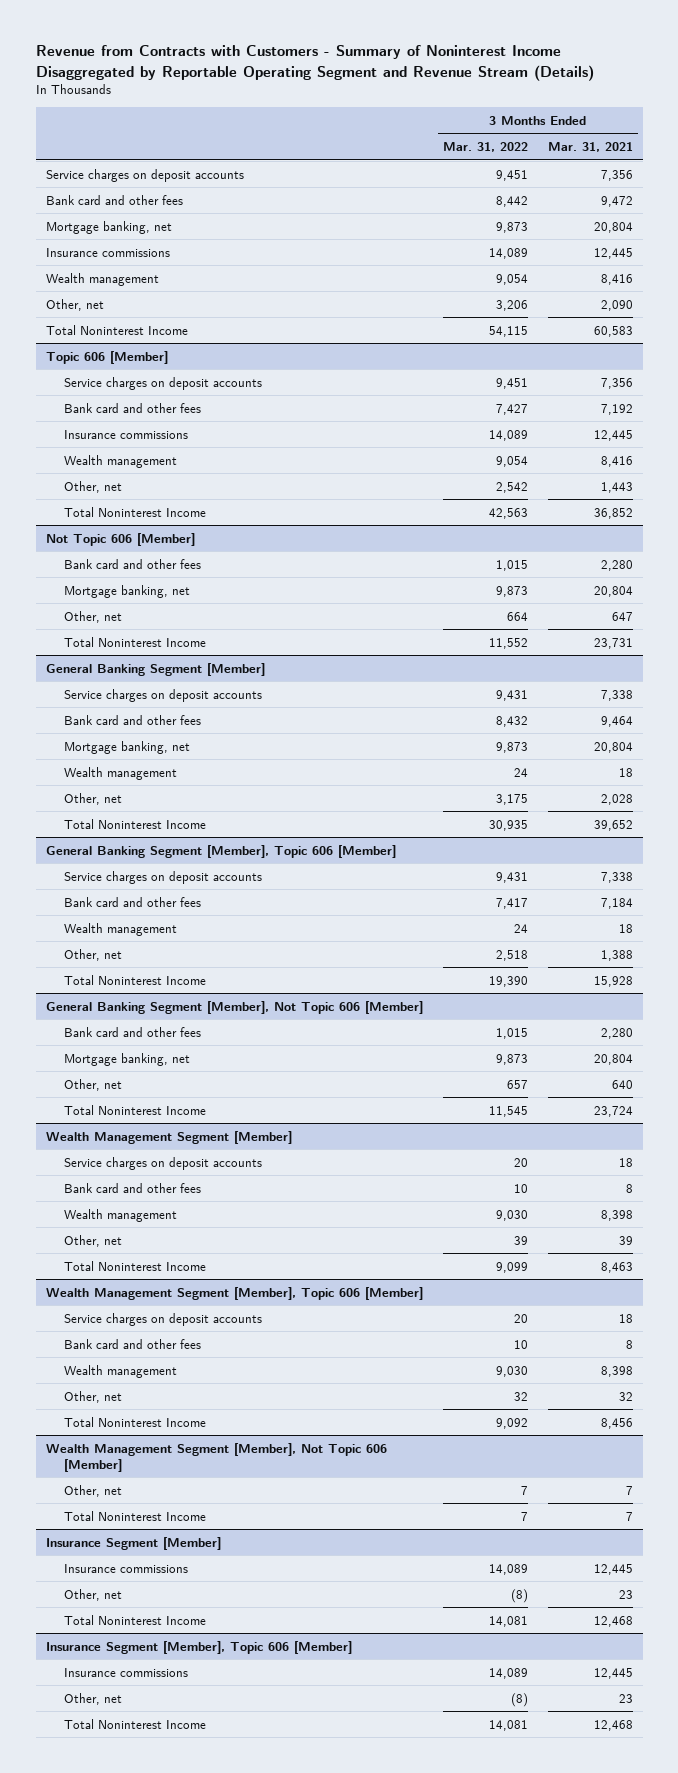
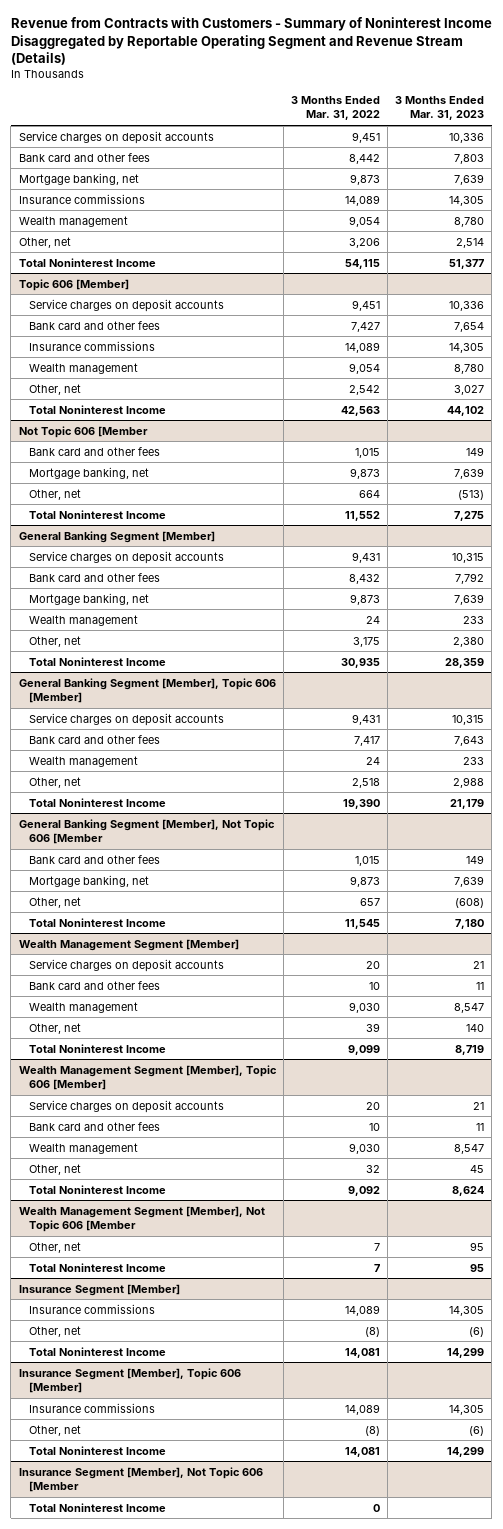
[547,142,633,153] Mar. 31, 2021 -> none
none -> [395,95,485,121] 3 Months Ended Mar. 31, 2023
[45,532,195,546] Not Topic 606 [Member] -> [18,425,148,438] Not Topic 606 [Member
[45,1000,423,1014] General Banking Segment [Member], Not Topic 606 [Member] -> [18,818,275,845] General Banking Segment [Member], Not Topic 606 [Member
[45,1442,387,1472] Wealth Management Segment [Member], Not Topic 606 [Member] -> [18,1205,265,1233] Wealth Management Segment [Member], Not Topic 606 [Member
none -> [18,1466,263,1493] Insurance Segment [Member], Not Topic 606 [Member
none -> [28,1502,166,1512] Total Noninterest Income

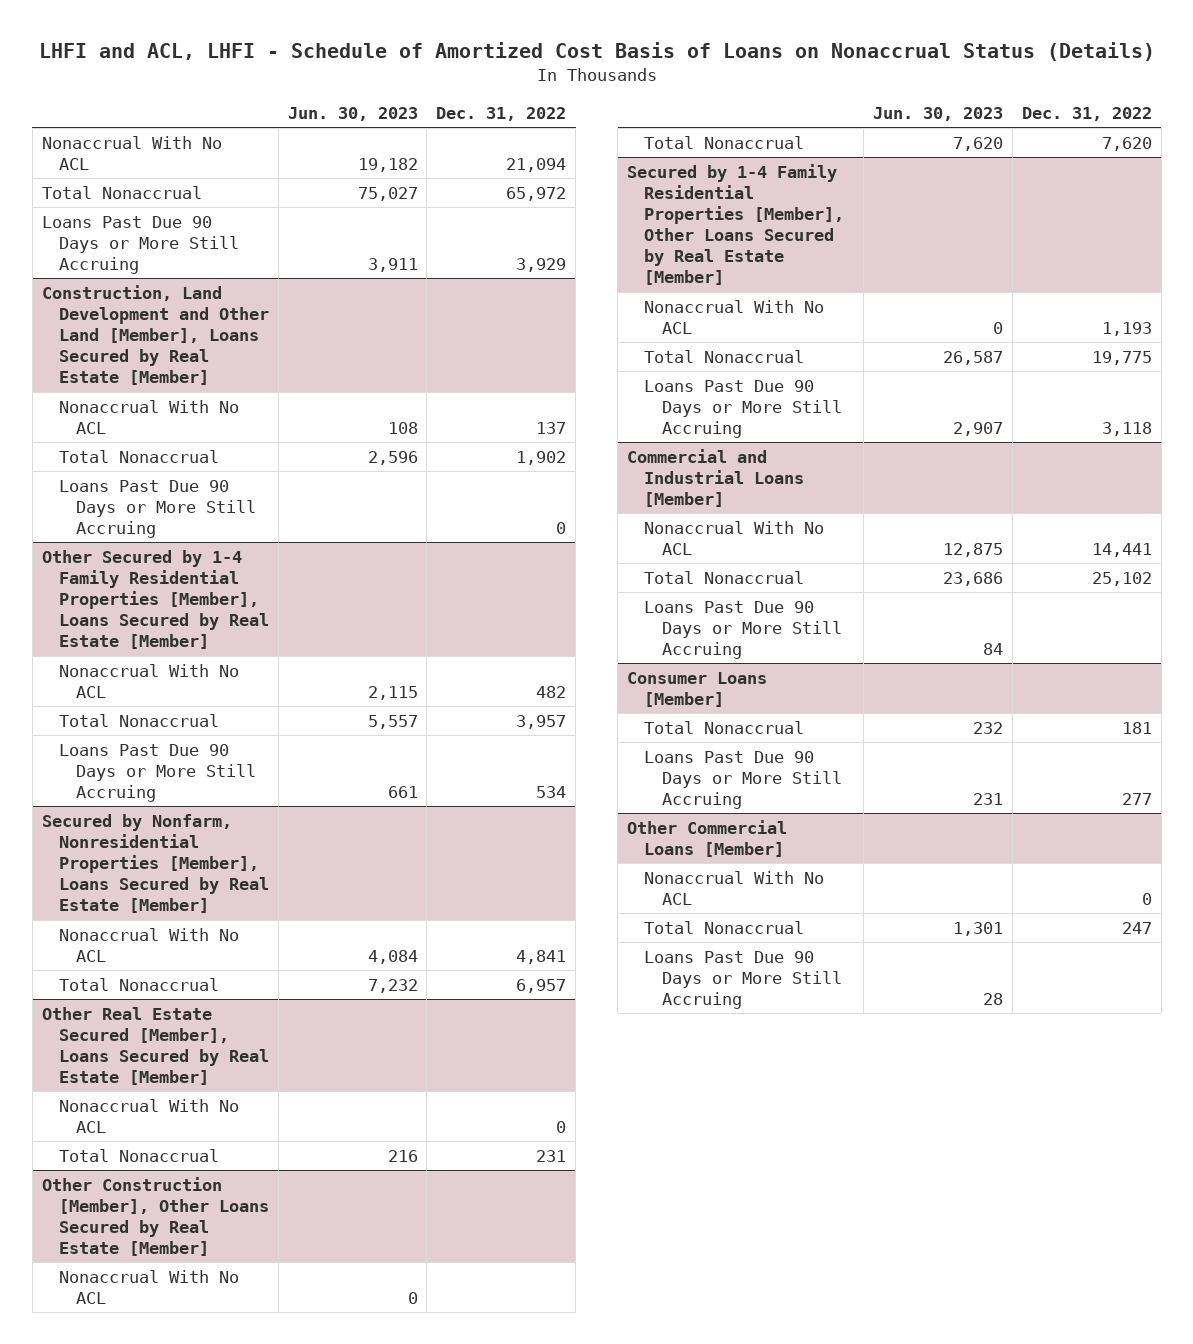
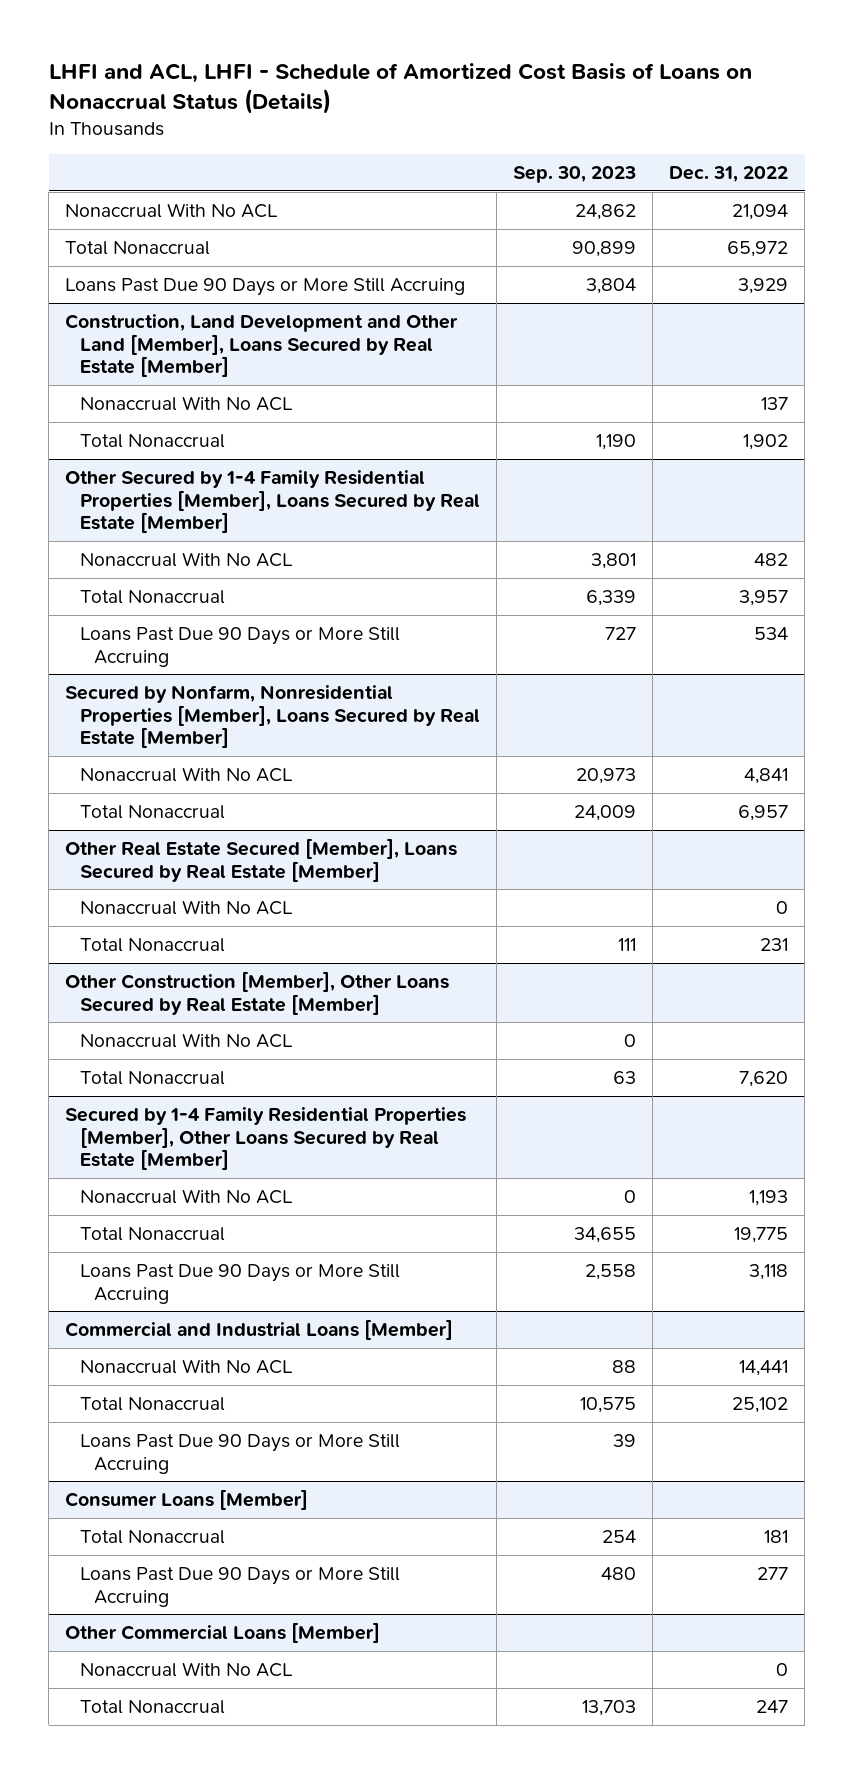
[287,106,418,121] Jun. 30, 2023 -> none
none -> [512,166,636,184] Sep. 30, 2023
[58,479,257,538] Loans Past Due 90 Days or More Still Accruing -> none
[644,950,842,1009] Loans Past Due 90 Days or More Still Accruing -> none

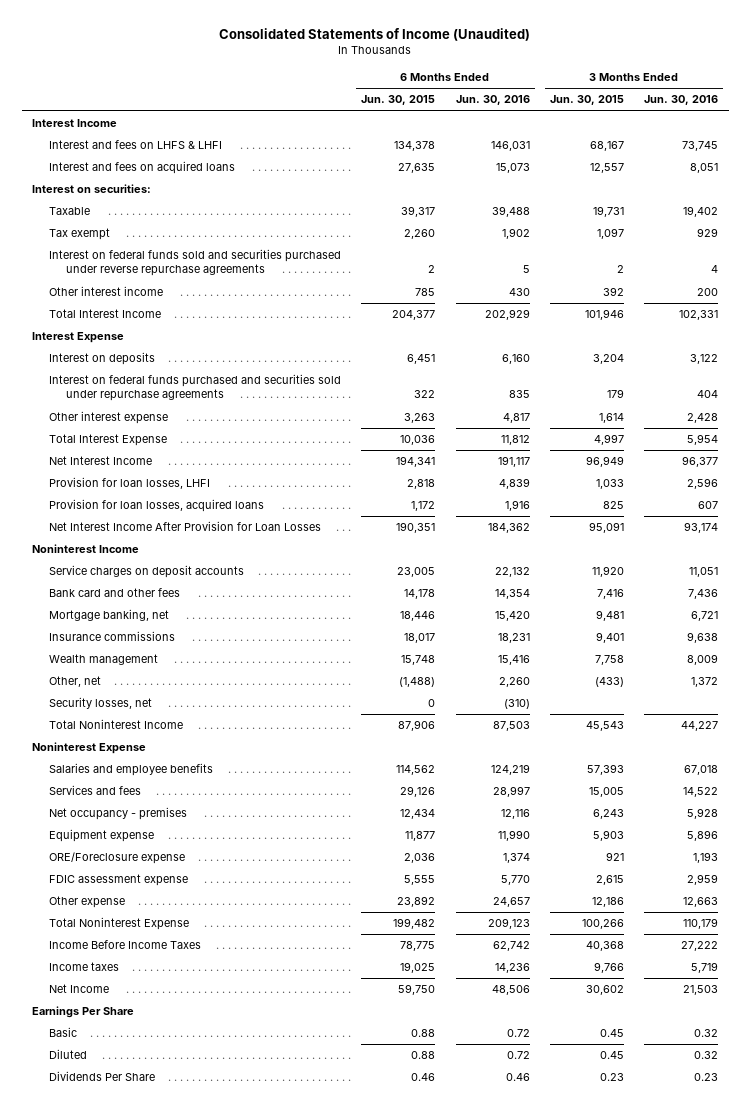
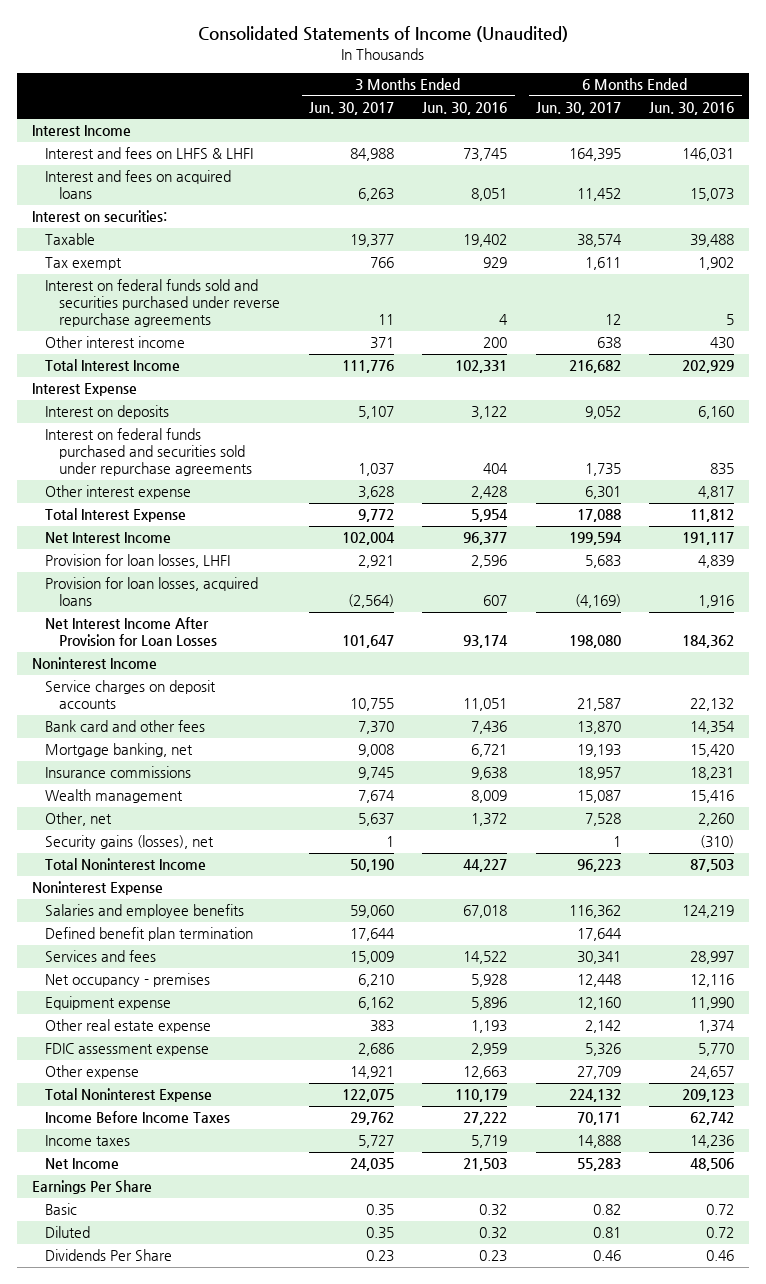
[361,95,436,106] Jun. 30, 2015 -> none
[549,95,624,106] Jun. 30, 2015 -> none
none -> [308,101,394,115] Jun. 30, 2017
none -> [535,101,621,115] Jun. 30, 2017
[48,697,152,710] Security losses, net -> [45,835,215,850] Security gains (losses), net
none -> [45,927,254,942] Defined benefit plan termination
[48,852,185,865] ORE/Foreclosure expense -> [45,1019,212,1034] Other real estate expense

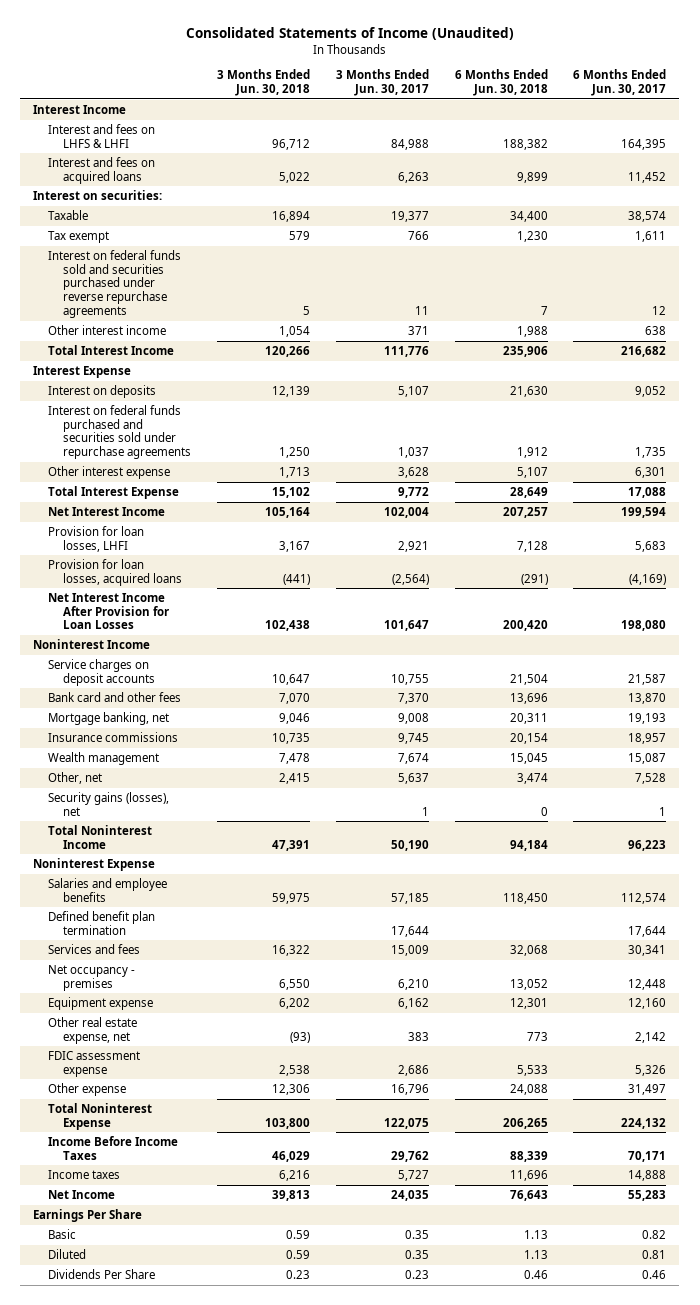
[422,101,508,115] Jun. 30, 2016 -> none
[649,101,735,115] Jun. 30, 2016 -> none
none -> [216,69,310,97] 3 Months Ended Jun. 30, 2018
none -> [454,69,548,97] 6 Months Ended Jun. 30, 2018
[349,905,394,919] 59,060 -> [390,892,429,904] 57,185
[568,905,621,919] 116,362 -> [621,892,667,904] 112,574
[45,1019,212,1034] Other real estate expense -> [48,1016,138,1044] Other real estate expense, net
[349,1066,394,1080] 14,921 -> [390,1083,429,1095] 16,796
[576,1066,621,1080] 27,709 -> [628,1083,667,1095] 31,497

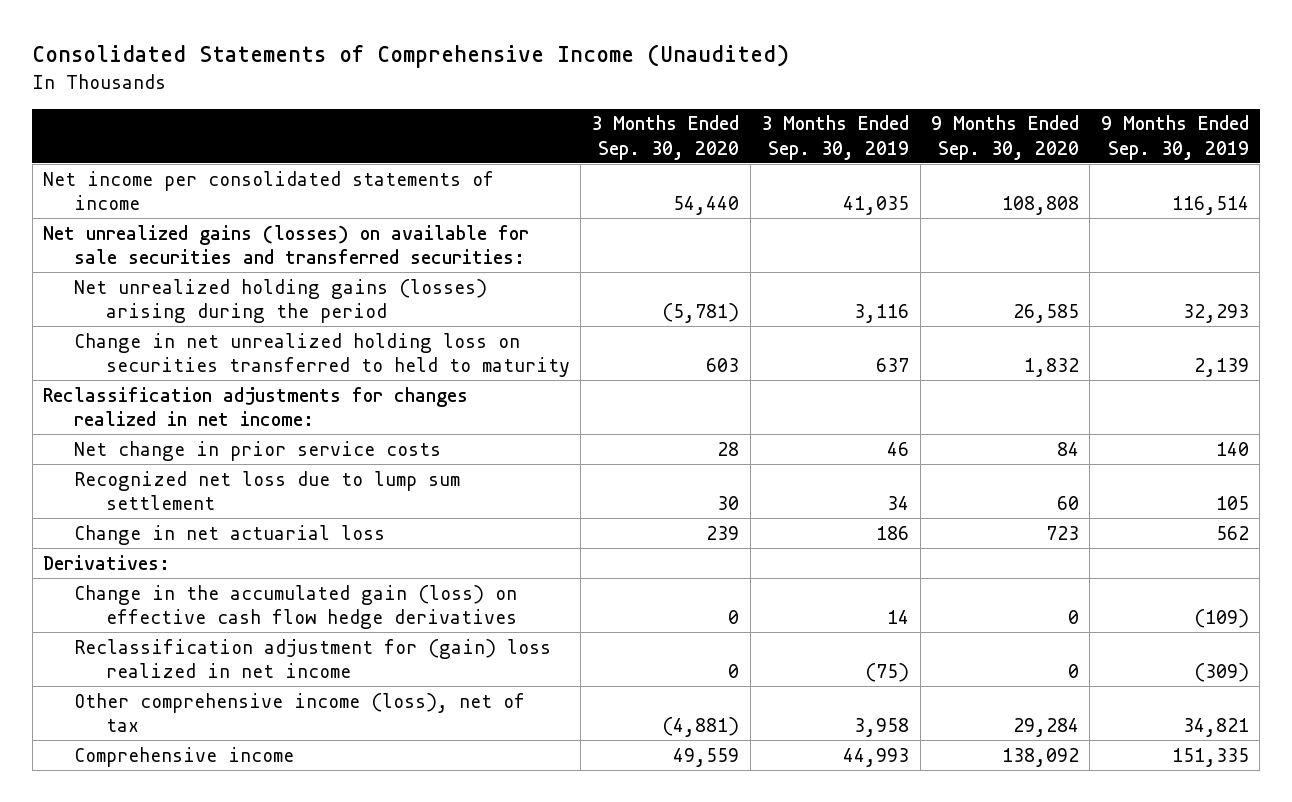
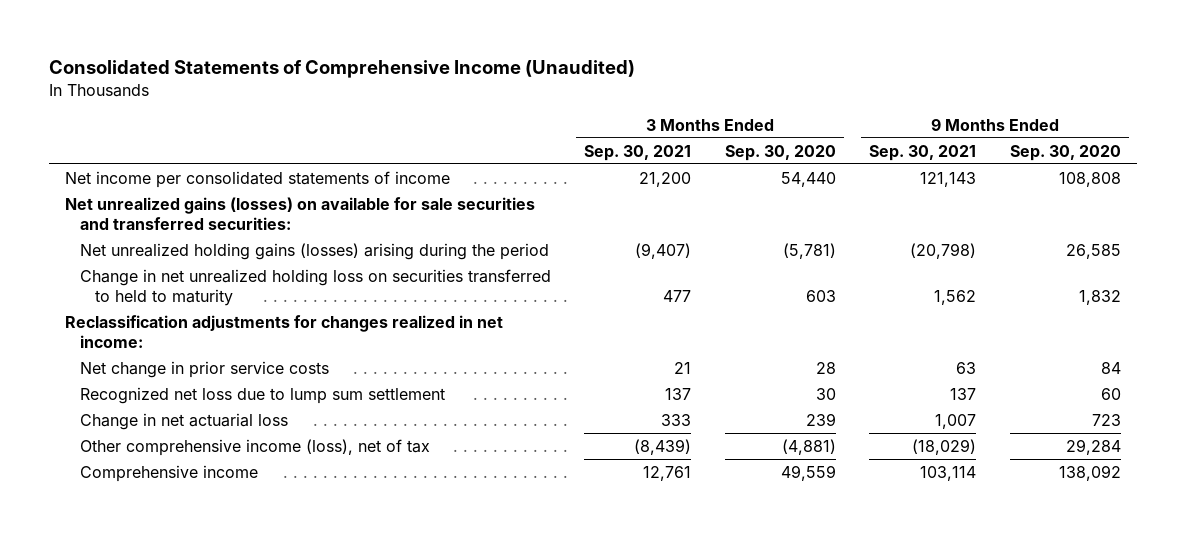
[761,115,910,160] 3 Months Ended Sep. 30, 2019 -> none
[1100,115,1249,160] 9 Months Ended Sep. 30, 2019 -> none
none -> [584,144,692,161] Sep. 30, 2021
none -> [869,144,977,161] Sep. 30, 2021
[42,554,170,570] Derivatives: -> none
[74,584,518,630] Change in the accumulated gain (loss) on effective cash flow hedge derivatives -> none
[74,638,552,679] Reclassification adjustment for (gain) loss realized in net income -> none

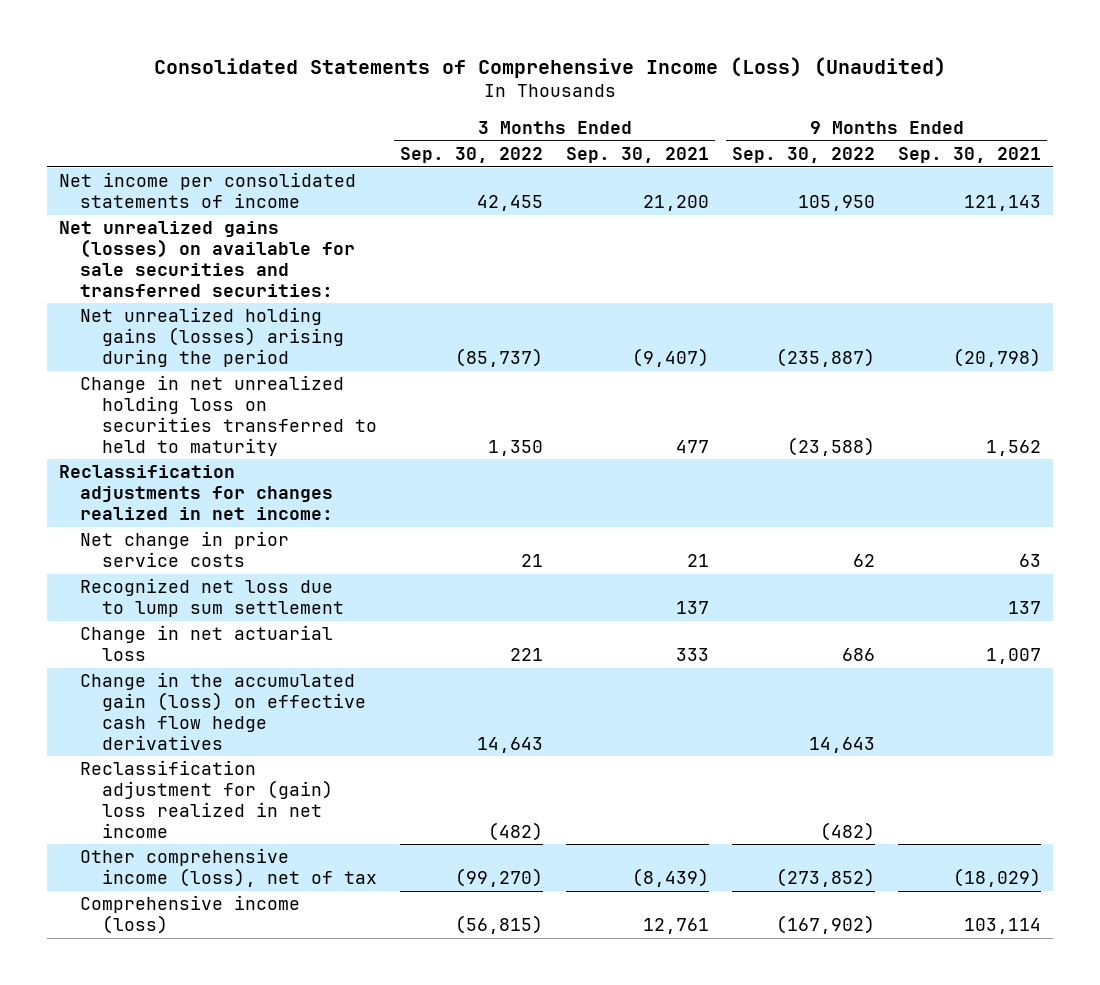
[48,59,635,78] Consolidated Statements of Comprehensive Income (Unaudited) -> [153,57,946,79] Consolidated Statements of Comprehensive Income (Loss) (Unaudited)
[724,144,836,161] Sep. 30, 2020 -> none
[1009,144,1121,161] Sep. 30, 2020 -> none
none -> [400,147,544,164] Sep. 30, 2022
none -> [732,147,876,164] Sep. 30, 2022
none -> [80,672,367,750] Change in the accumulated gain (loss) on effective cash flow hedge derivatives
none -> [80,760,334,838] Reclassification adjustment for (gain) loss realized in net income
[80,464,259,482] Comprehensive income -> [80,895,301,935] Comprehensive income (loss)

